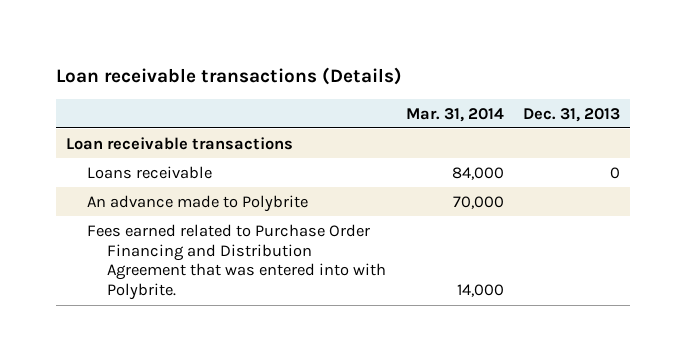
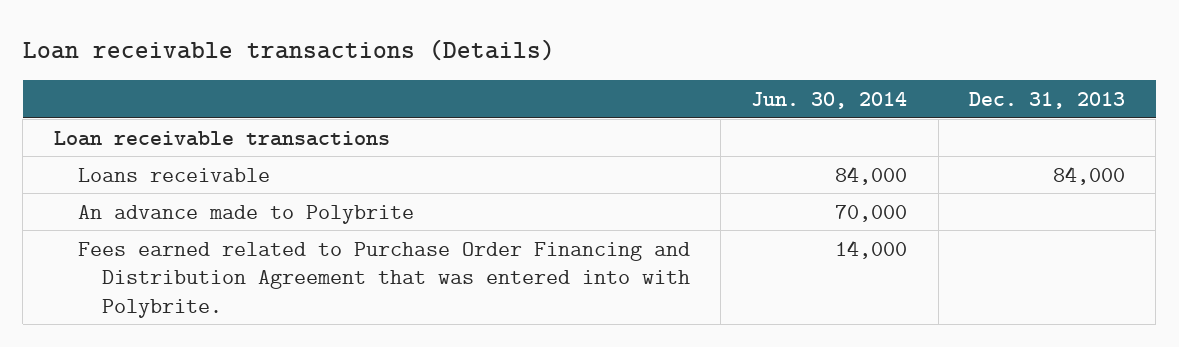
[405,107,504,122] Mar. 31, 2014 -> none
none -> [751,91,908,109] Jun. 30, 2014
[610,166,621,179] 0 -> [1053,165,1126,185] 84,000

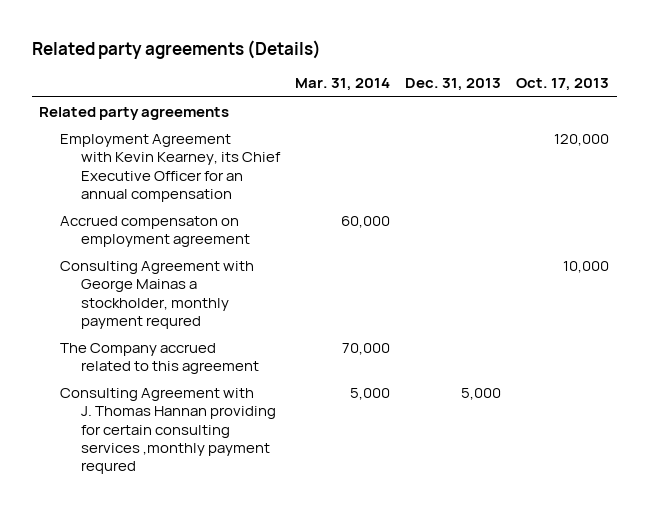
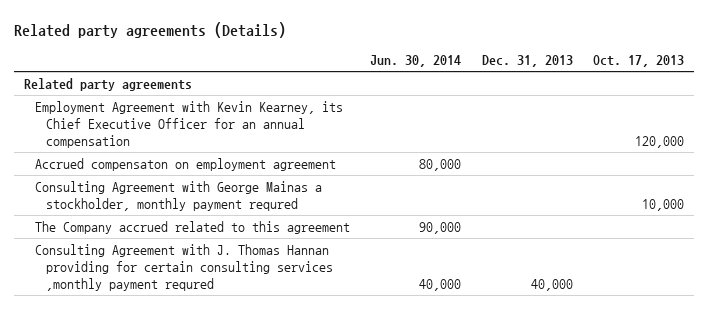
[295,78,391,92] Mar. 31, 2014 -> none
none -> [370,54,462,67] Jun. 30, 2014
[461,387,502,400] 5,000 -> [530,279,573,292] 40,000

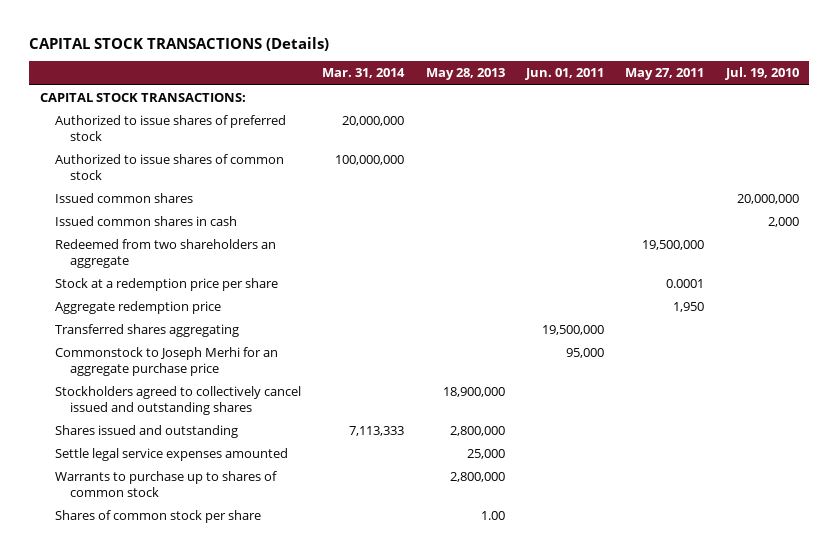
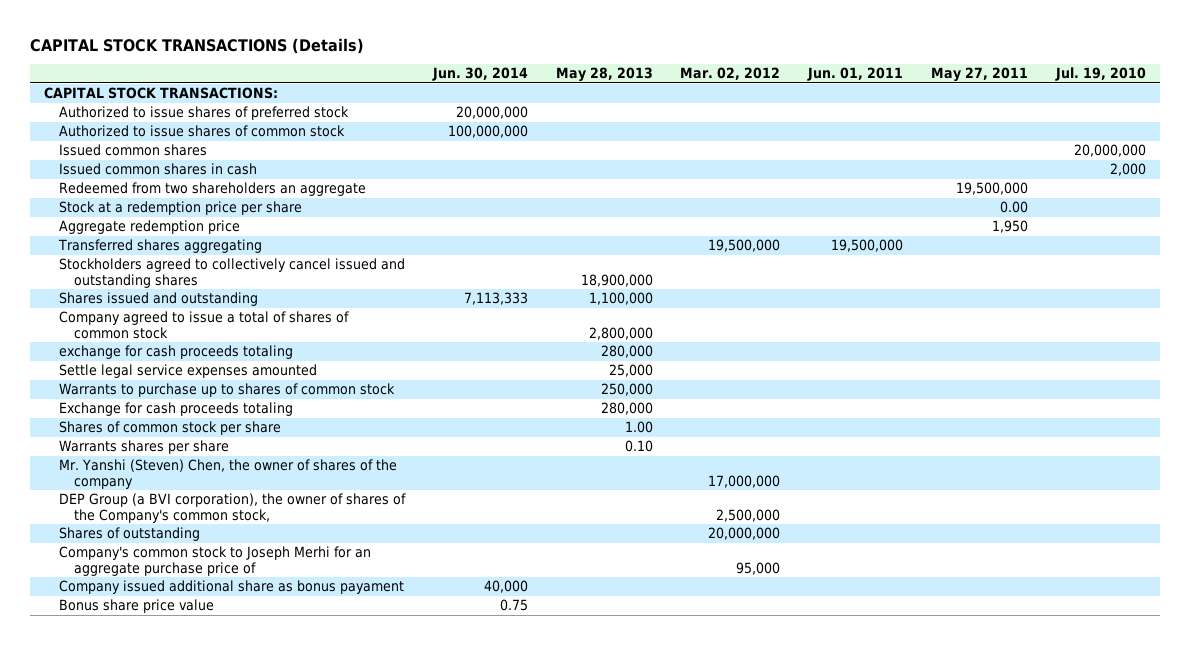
[322,68,406,79] Mar. 31, 2014 -> none
none -> [431,67,528,82] Jun. 30, 2014
none -> [680,67,781,81] Mar. 02, 2012
[666,279,705,289] 0.0001 -> [1000,201,1029,214] 0.00
[54,347,278,376] Commonstock to Joseph Merhi for an aggregate purchase price -> none
[449,426,505,437] 2,800,000 -> [588,292,653,306] 1,100,000
none -> [58,311,349,339] Company agreed to issue a total of shares of common stock
none -> [58,345,293,360] exchange for cash proceeds totaling
[449,472,505,483] 2,800,000 -> [600,383,653,397] 250,000
none -> [58,402,293,417] Exchange for cash proceeds totaling
none -> [58,440,229,455] Warrants shares per share
none -> [58,459,397,489] Mr. Yanshi (Steven) Chen, the owner of shares of the company
none -> [58,493,406,523] DEP Group (a BVI corporation), the owner of shares of the Company's common stock,
none -> [58,527,200,542] Shares of outstanding
none -> [58,546,371,576] Company's common stock to Joseph Merhi for an aggregate purchase price of
none -> [58,580,404,595] Company issued additional share as bonus payament
none -> [58,599,214,614] Bonus share price value

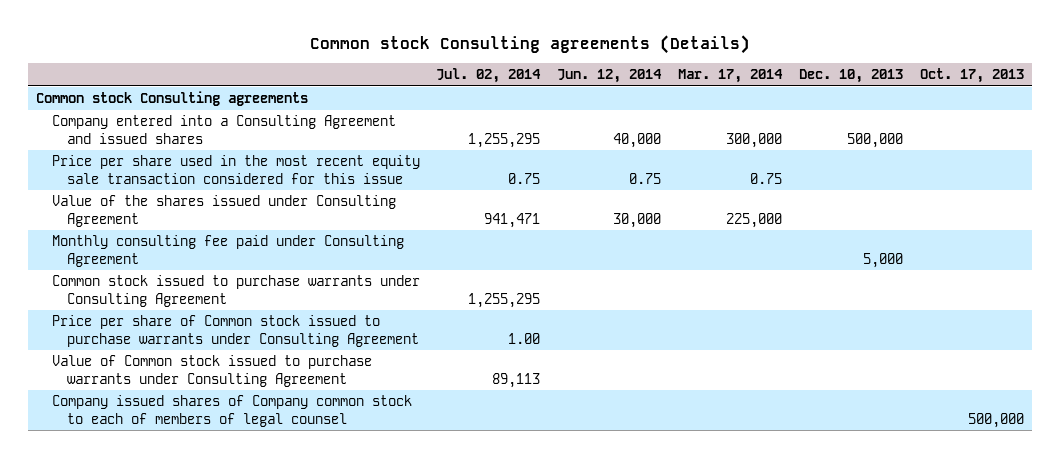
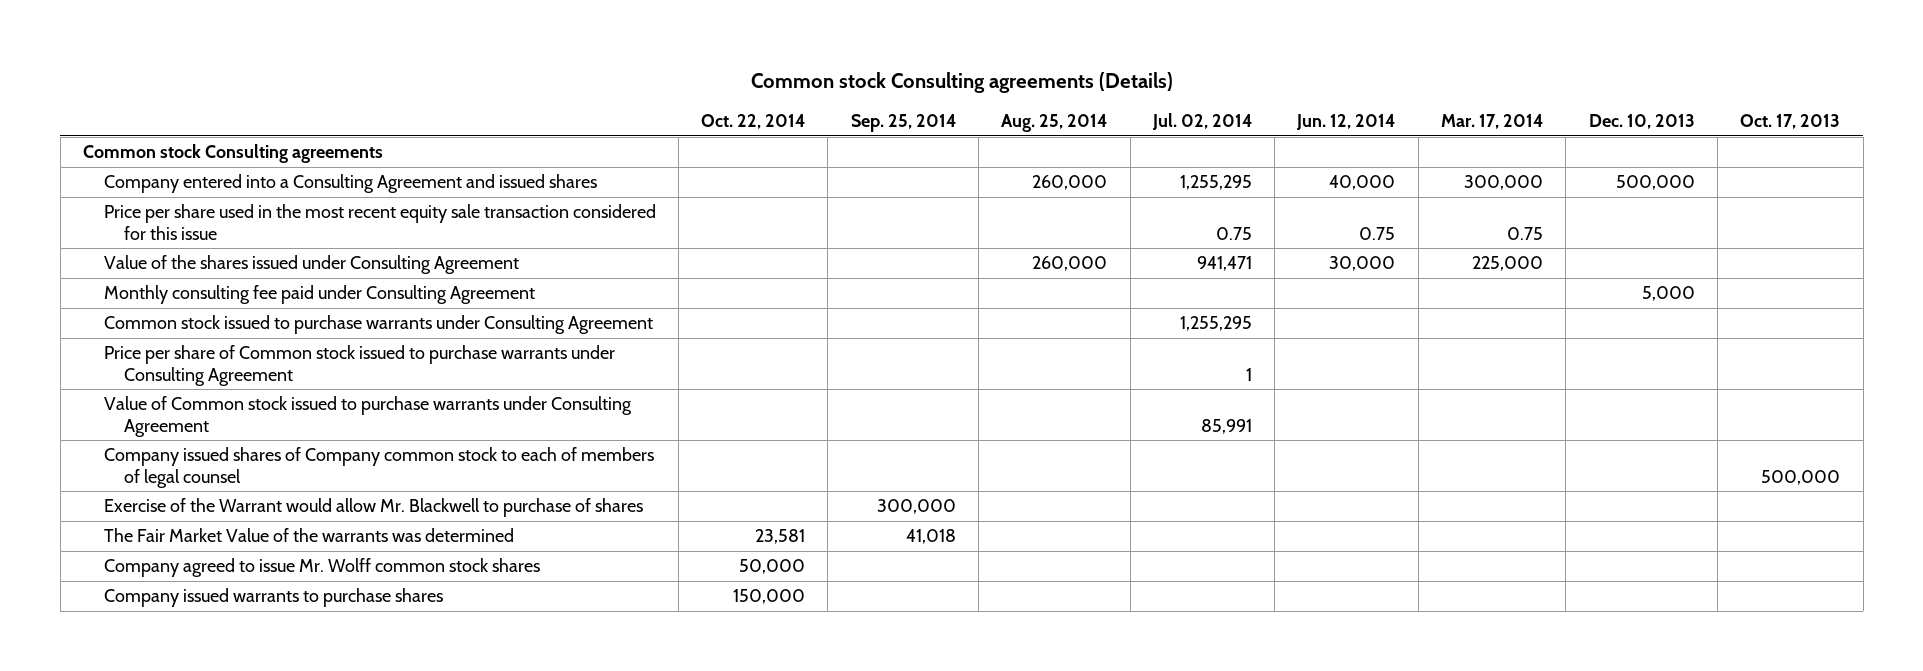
none -> [701,114,806,130] Oct. 22, 2014
none -> [850,114,956,133] Sep. 25, 2014
none -> [1001,114,1108,133] Aug. 25, 2014
[508,332,541,344] 1.00 -> [1245,367,1252,381] 1
[492,372,541,388] 89,113 -> [1200,418,1252,434] 85,991
none -> [103,498,643,518] Exercise of the Warrant would allow Mr. Blackwell to purchase of shares
none -> [103,528,514,543] The Fair Market Value of the warrants was determined
none -> [103,558,540,578] Company agreed to issue Mr. Wolff common stock shares
none -> [103,588,443,608] Company issued warrants to purchase shares

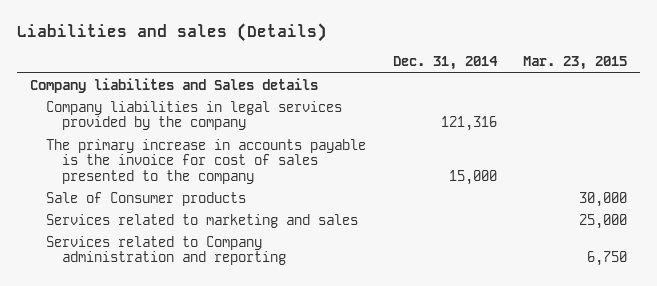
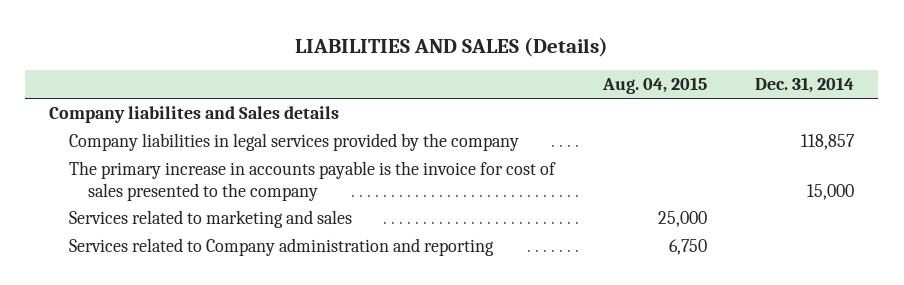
[16,23,327,43] Liabilities and sales (Details) -> [294,36,608,57] LIABILITIES AND SALES (Details)
[523,56,628,71] Mar. 23, 2015 -> none
none -> [601,77,707,95] Aug. 04, 2015
[440,116,497,132] 121,316 -> [801,133,856,150] 118,857
[46,191,247,206] Sale of Consumer products -> none

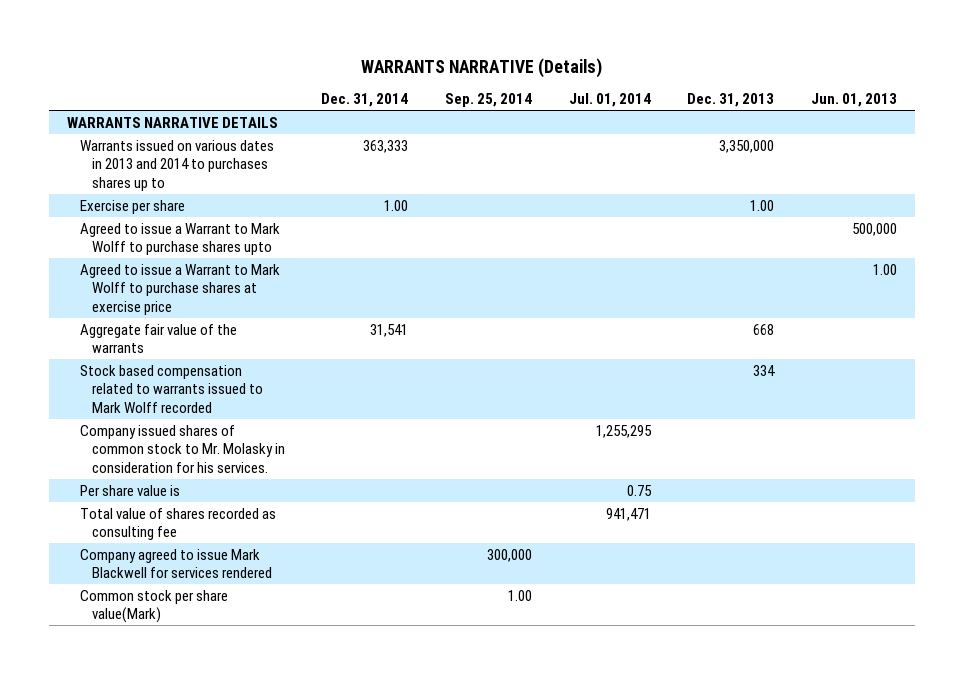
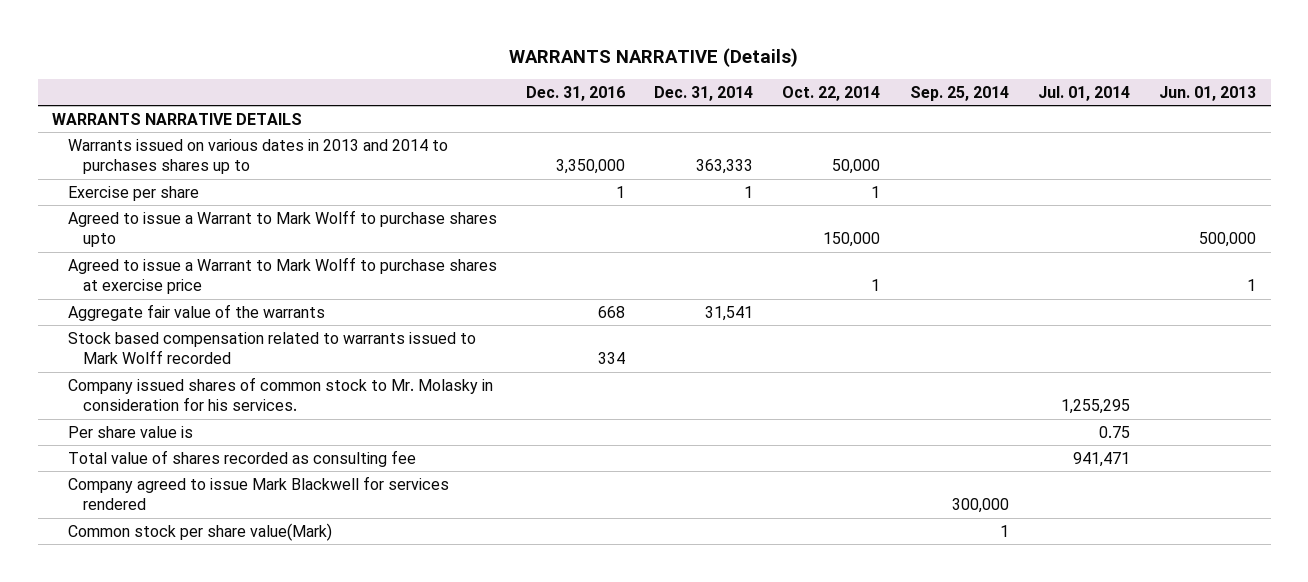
[687,93,775,108] Dec. 31, 2013 -> none
none -> [526,85,626,101] Dec. 31, 2016
none -> [782,85,881,101] Oct. 22, 2014
[384,199,409,211] 1.00 -> [744,185,754,198] 1
[872,263,897,275] 1.00 -> [1247,279,1257,292] 1
[507,589,532,601] 1.00 -> [999,524,1009,537] 1

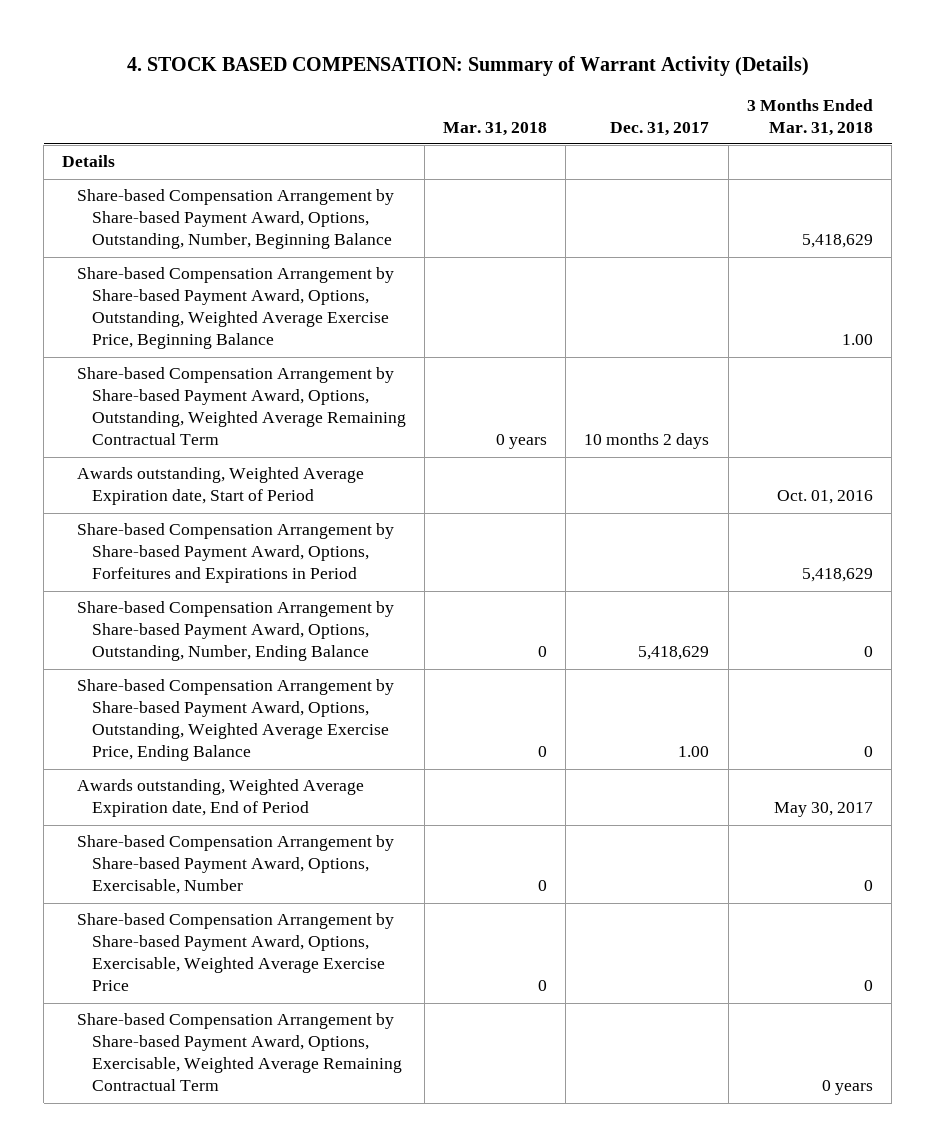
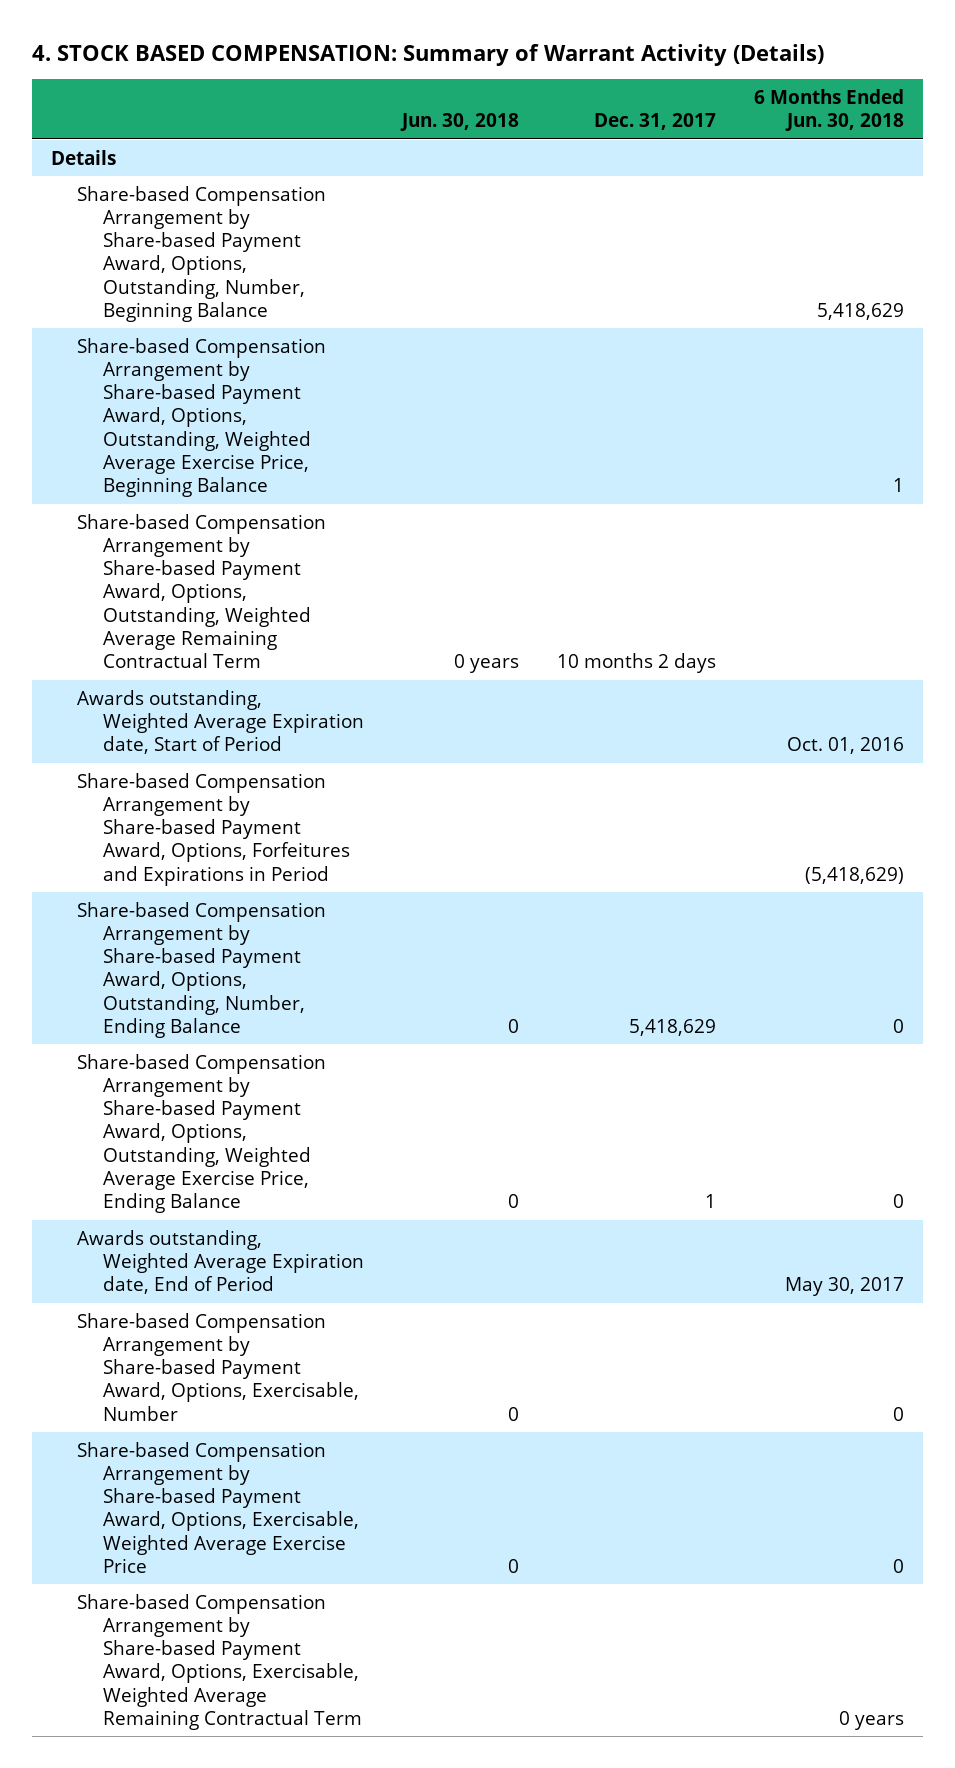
[443,121,548,136] Mar. 31, 2018 -> none
[746,98,873,136] 3 Months Ended Mar. 31, 2018 -> none
none -> [399,113,519,132] Jun. 30, 2018
none -> [753,89,904,132] 6 Months Ended Jun. 30, 2018
[678,746,710,758] 1.00 -> [704,1193,716,1208] 1

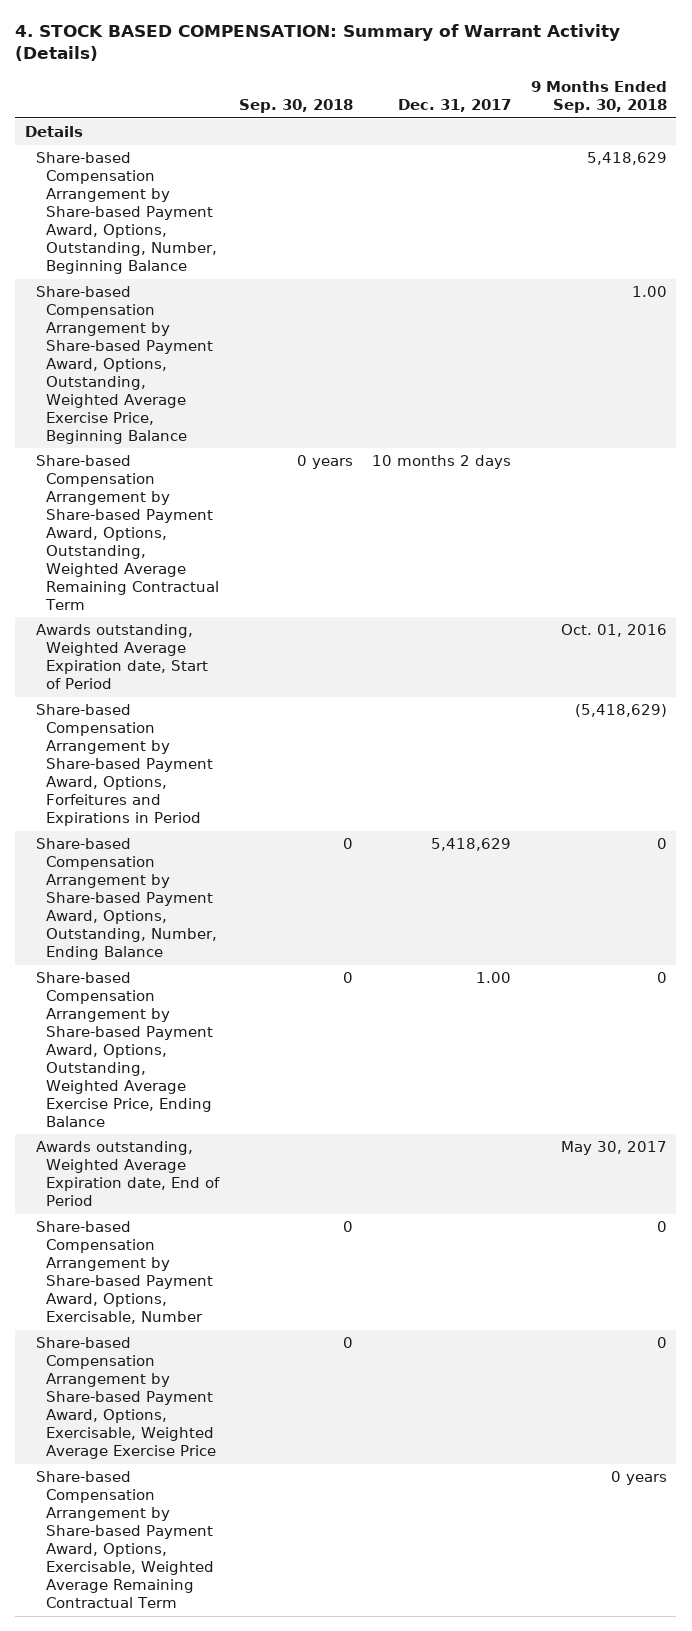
[399,113,519,132] Jun. 30, 2018 -> none
[753,89,904,132] 6 Months Ended Jun. 30, 2018 -> none
none -> [238,98,353,113] Sep. 30, 2018
none -> [530,81,667,113] 9 Months Ended Sep. 30, 2018
[704,1193,716,1208] 1 -> [476,972,512,984] 1.00

